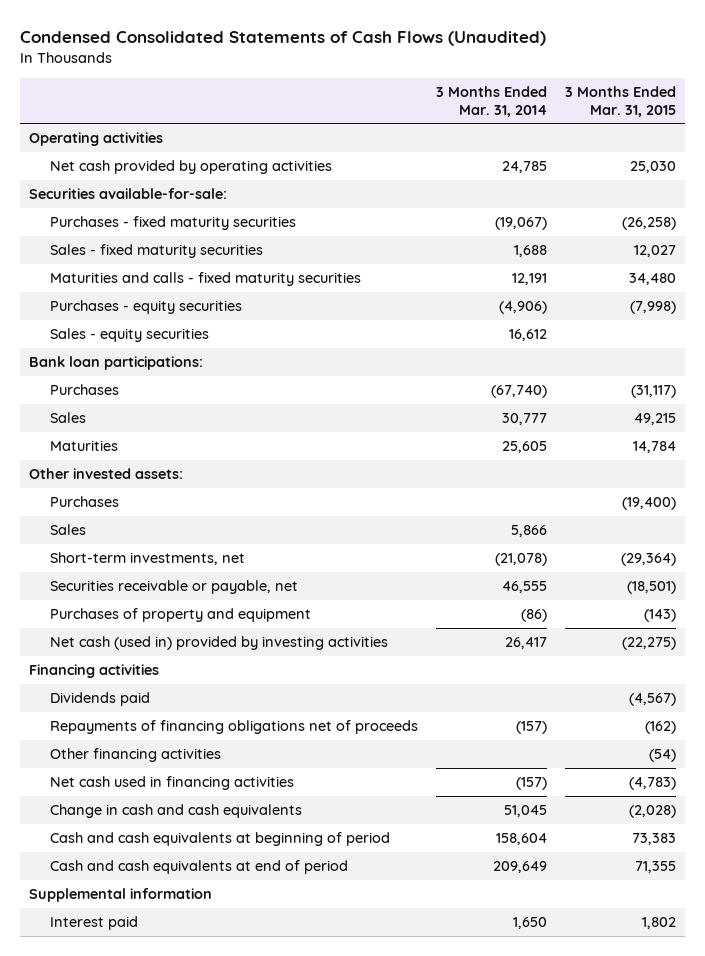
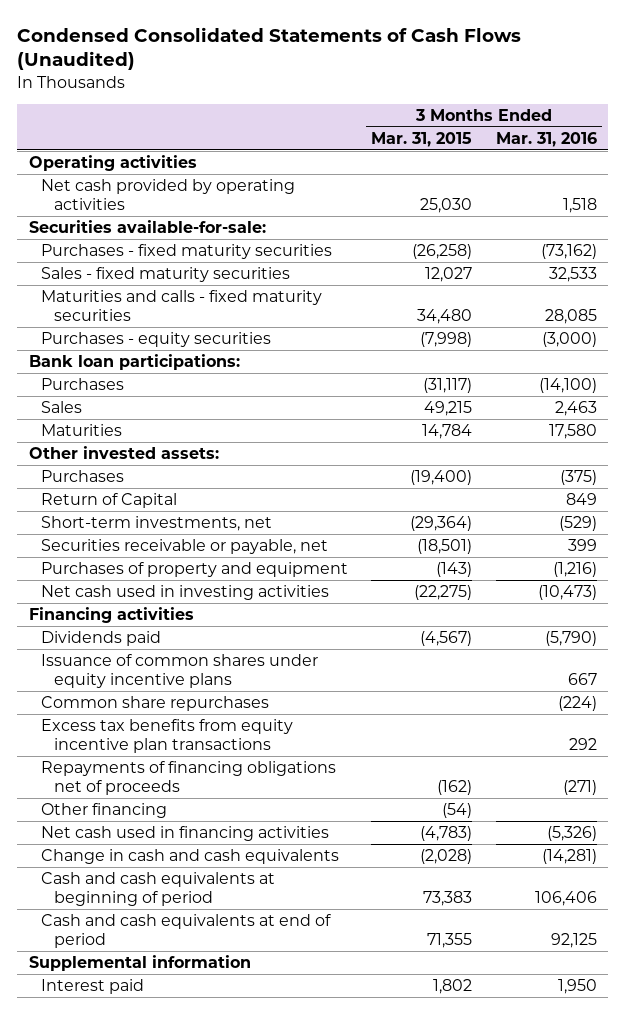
[436,85,548,117] 3 Months Ended Mar. 31, 2014 -> none
none -> [495,131,597,147] Mar. 31, 2016
[50,328,210,343] Sales - equity securities -> none
[50,524,87,536] Sales -> none
none -> [41,493,178,509] Return of Capital
[50,636,389,651] Net cash (used in) provided by investing activities -> [41,585,330,601] Net cash used in investing activities
none -> [41,654,319,689] Issuance of common shares under equity incentive plans
none -> [41,696,270,712] Common share repurchases
none -> [41,719,294,754] Excess tax benefits from equity incentive plan transactions
[50,748,222,763] Other financing activities -> [41,803,168,819] Other financing

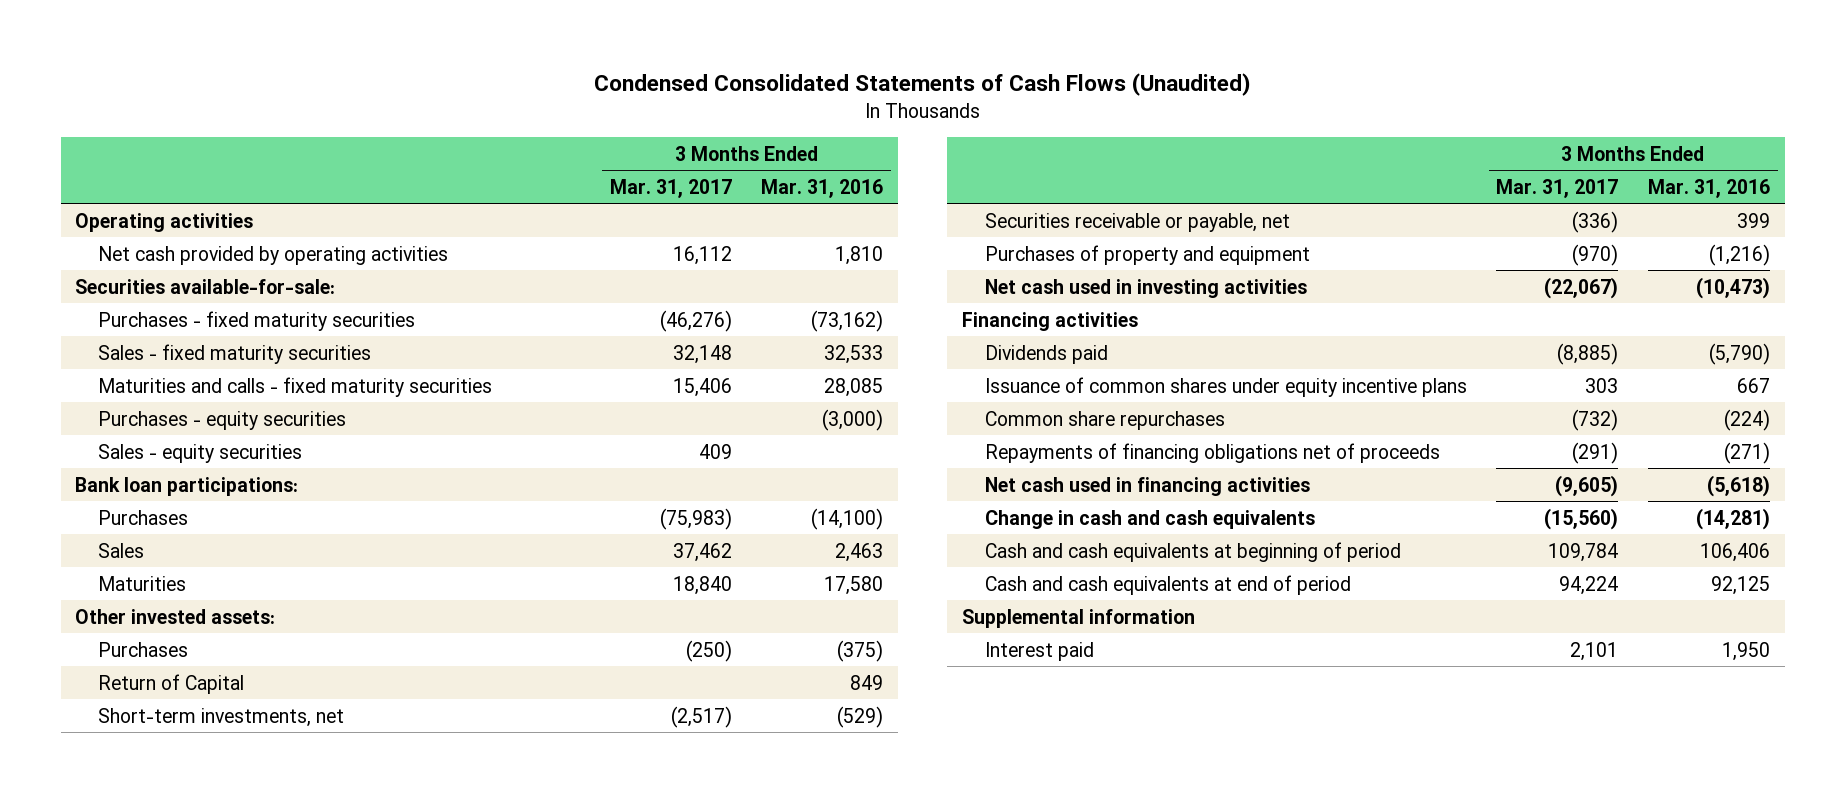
[371,131,473,147] Mar. 31, 2015 -> none
none -> [609,178,732,198] Mar. 31, 2017
[562,198,597,214] 1,518 -> [835,245,884,265] 1,810
none -> [97,443,302,463] Sales - equity securities
[41,719,294,754] Excess tax benefits from equity incentive plan transactions -> none
[41,803,168,819] Other financing -> none
[546,826,597,842] (5,326) -> [1707,474,1771,497] (5,618)

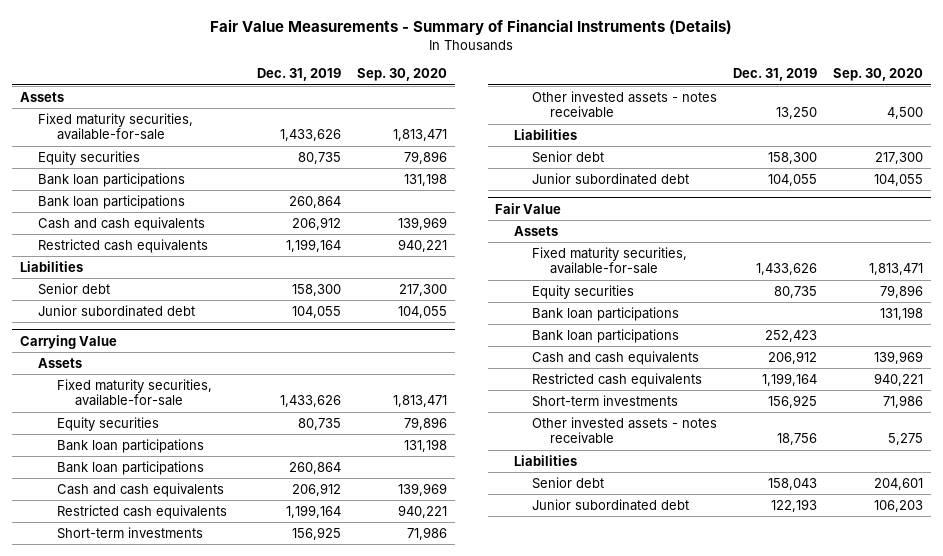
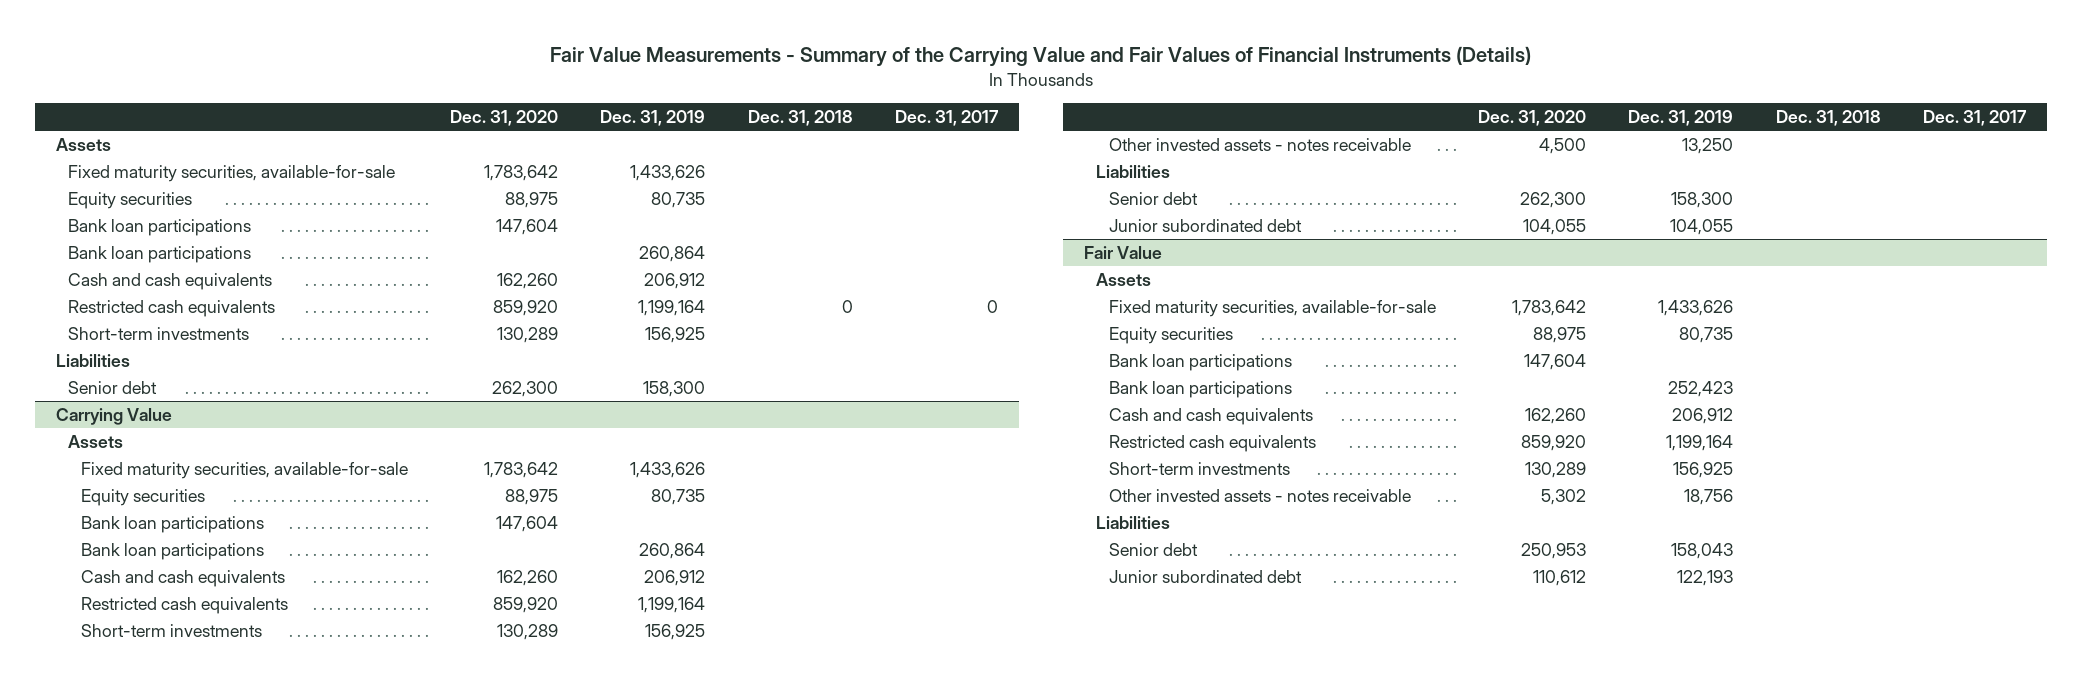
[210,19,733,36] Fair Value Measurements - Summary of Financial Instruments (Details) -> [549,45,1531,67] Fair Value Measurements - Summary of the Carrying Value and Fair Values of Financial Instruments (Details)
[357,68,448,82] Sep. 30, 2020 -> none
none -> [449,110,558,127] Dec. 31, 2020
none -> [747,110,853,127] Dec. 31, 2018
none -> [894,110,999,127] Dec. 31, 2017
none -> [68,326,250,340] Short-term investments
[38,304,196,317] Junior subordinated debt -> none

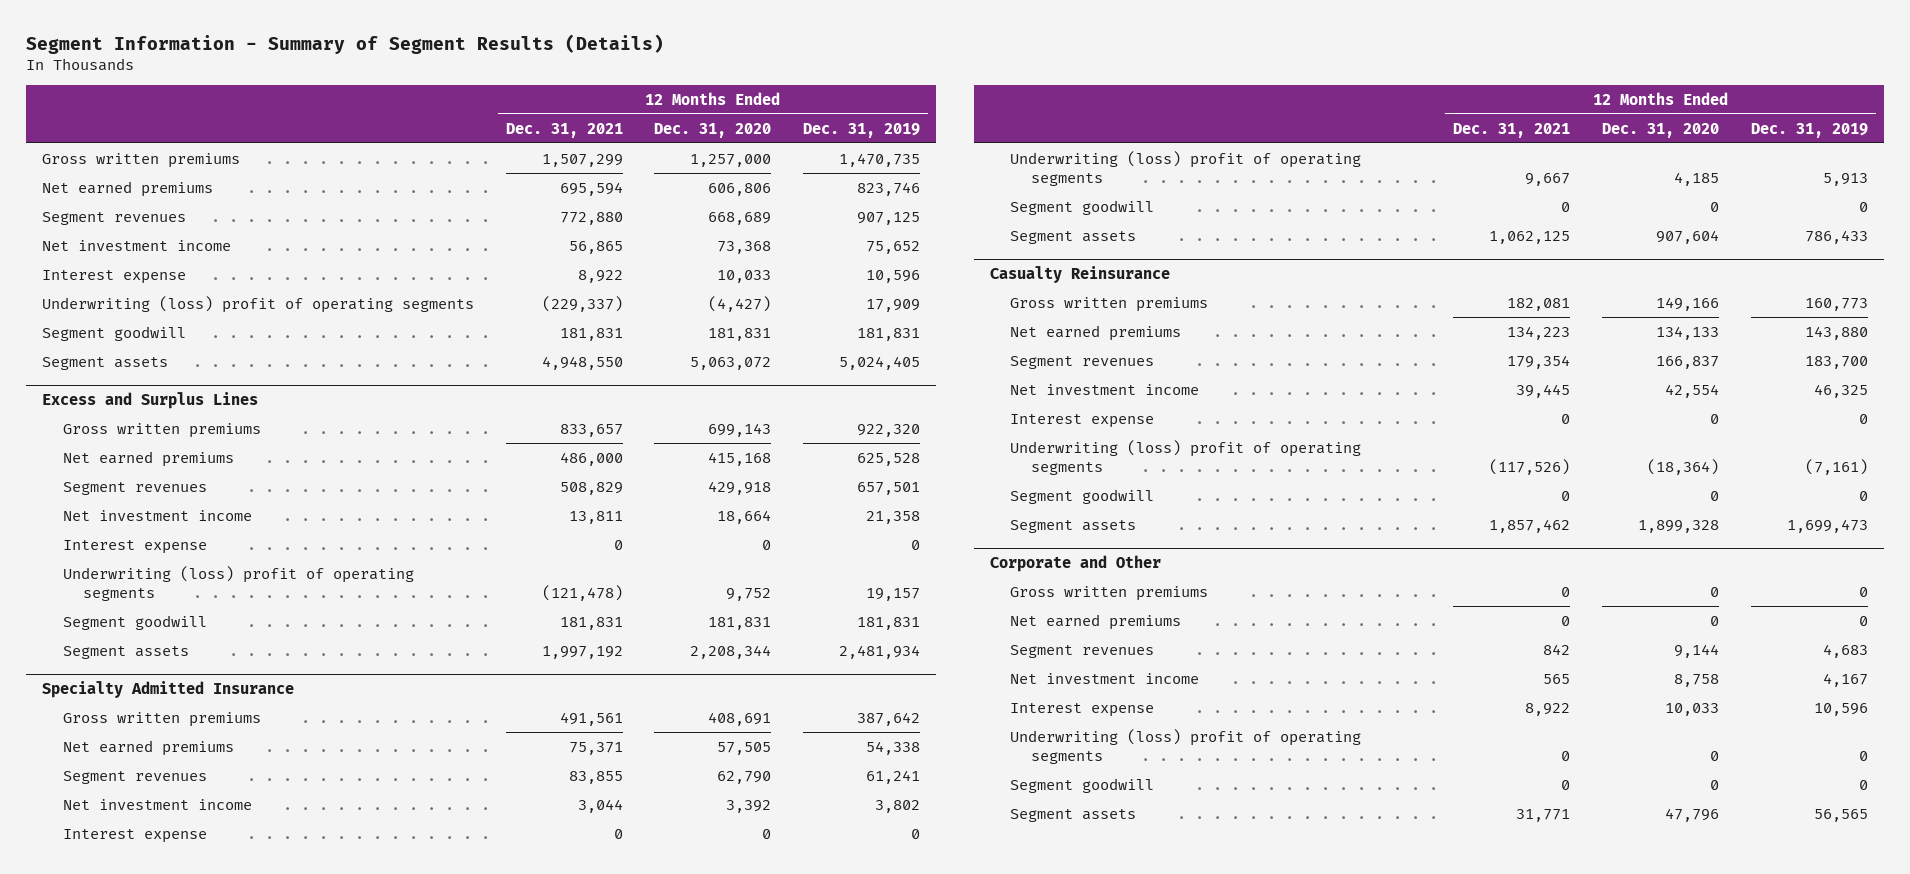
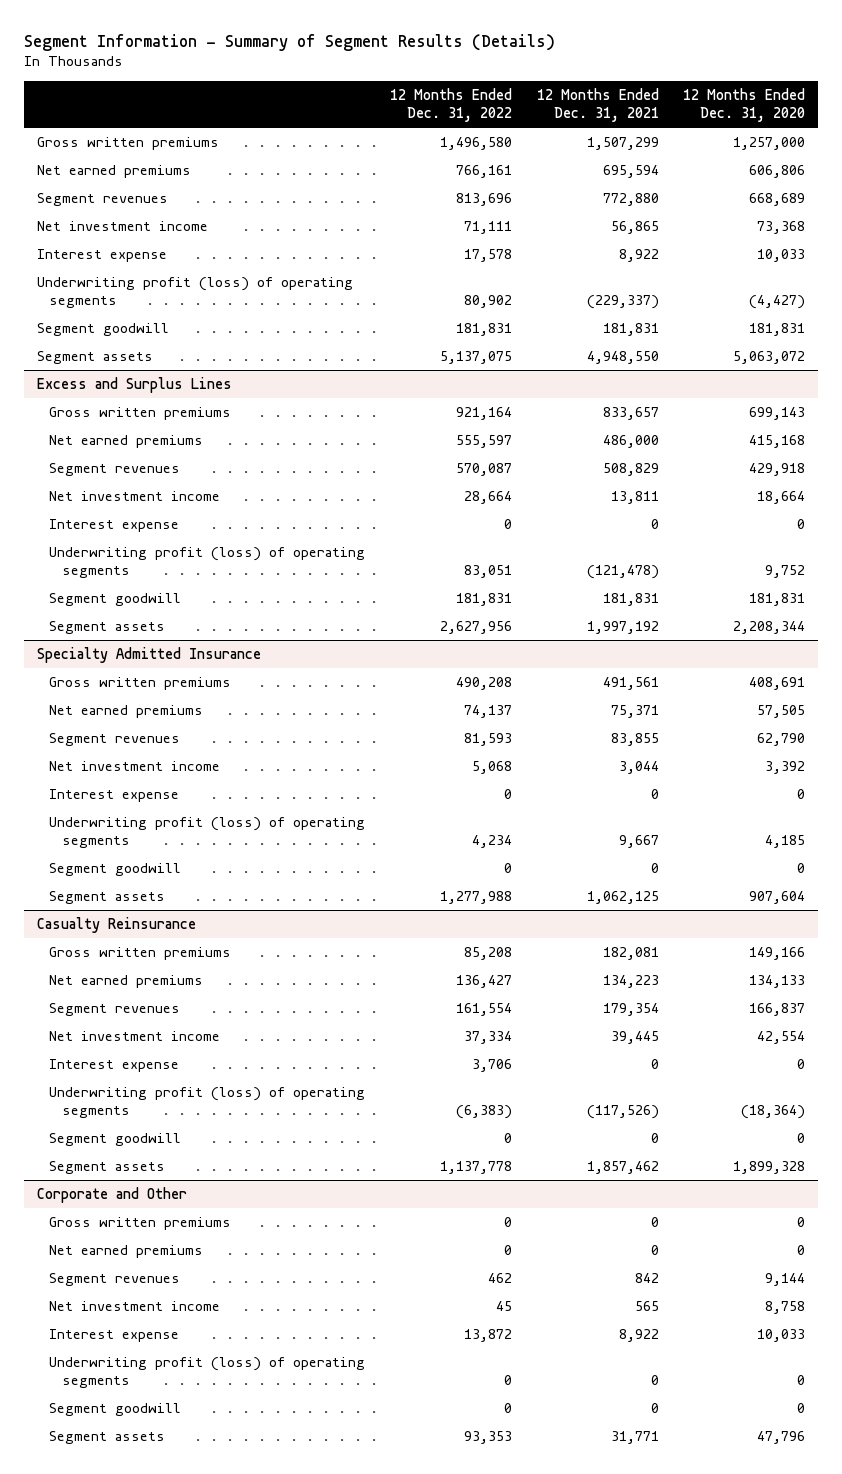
[802,122,920,138] Dec. 31, 2019 -> none
none -> [390,87,513,122] 12 Months Ended Dec. 31, 2022
[41,295,474,313] Underwriting (loss) profit of operating segments -> [36,277,353,309] Underwriting profit (loss) of operating segments
[62,565,414,601] Underwriting (loss) profit of operating segments -> [49,547,366,579] Underwriting profit (loss) of operating segments
[1010,150,1362,186] Underwriting (loss) profit of operating segments -> [49,817,366,849] Underwriting profit (loss) of operating segments
[1010,439,1362,475] Underwriting (loss) profit of operating segments -> [49,1087,366,1119] Underwriting profit (loss) of operating segments
[1010,728,1362,764] Underwriting (loss) profit of operating segments -> [49,1357,366,1389] Underwriting profit (loss) of operating segments

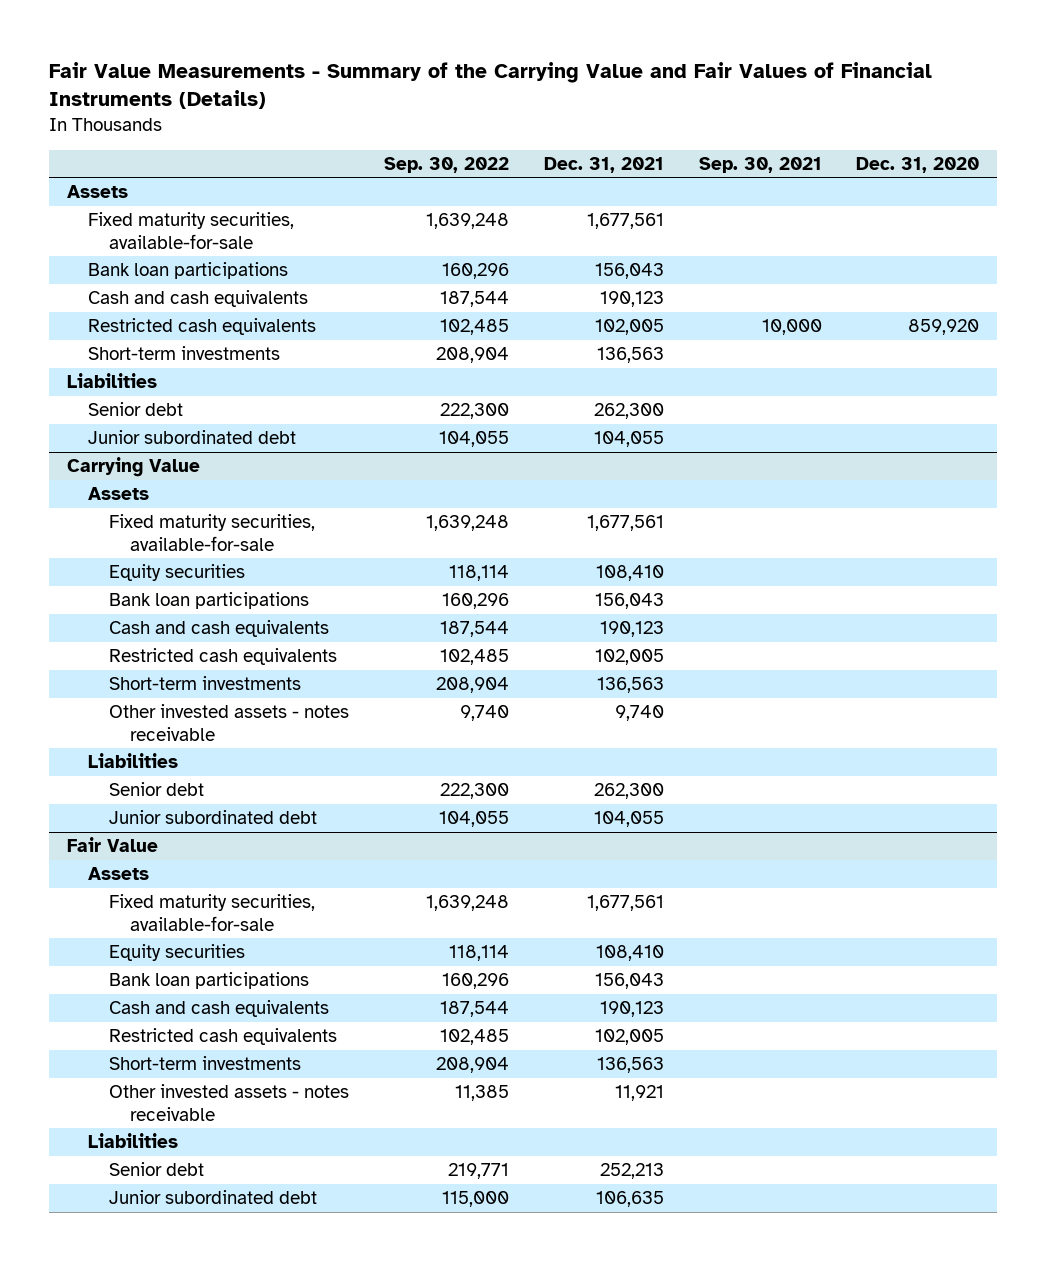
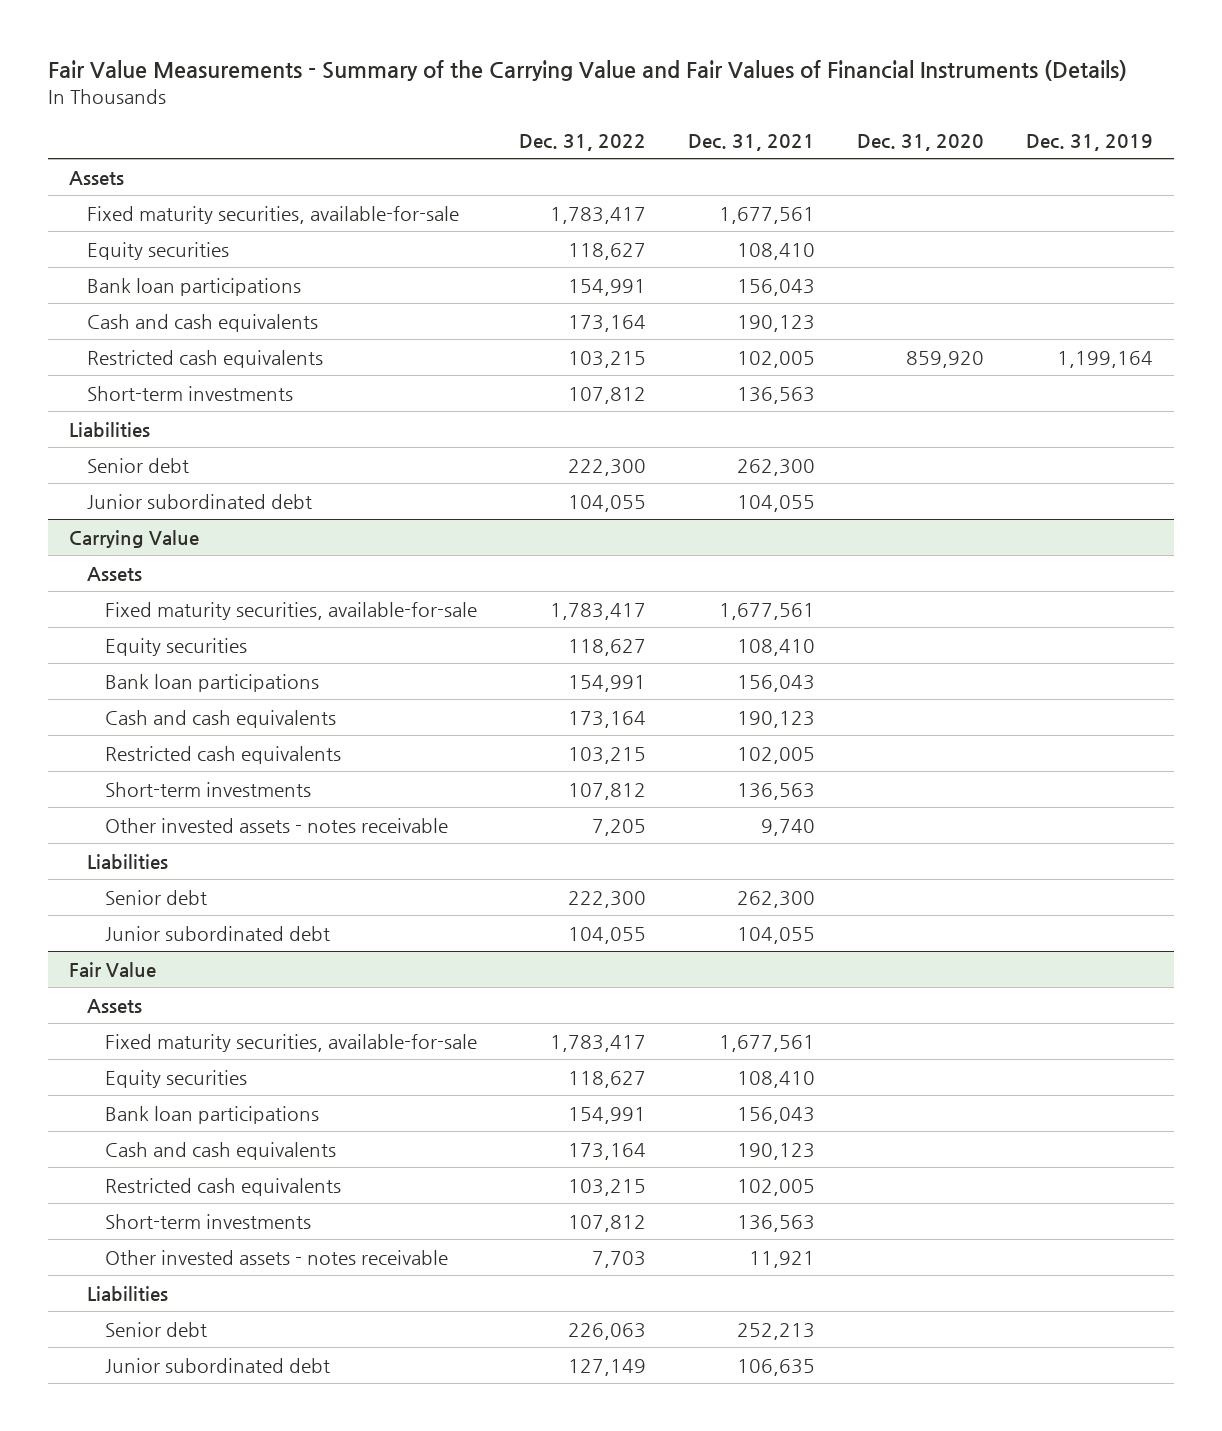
[383,156,509,173] Sep. 30, 2022 -> none
[698,156,822,173] Sep. 30, 2021 -> none
none -> [519,133,647,151] Dec. 31, 2022
none -> [1026,133,1154,151] Dec. 31, 2019
none -> [86,241,229,260] Equity securities

